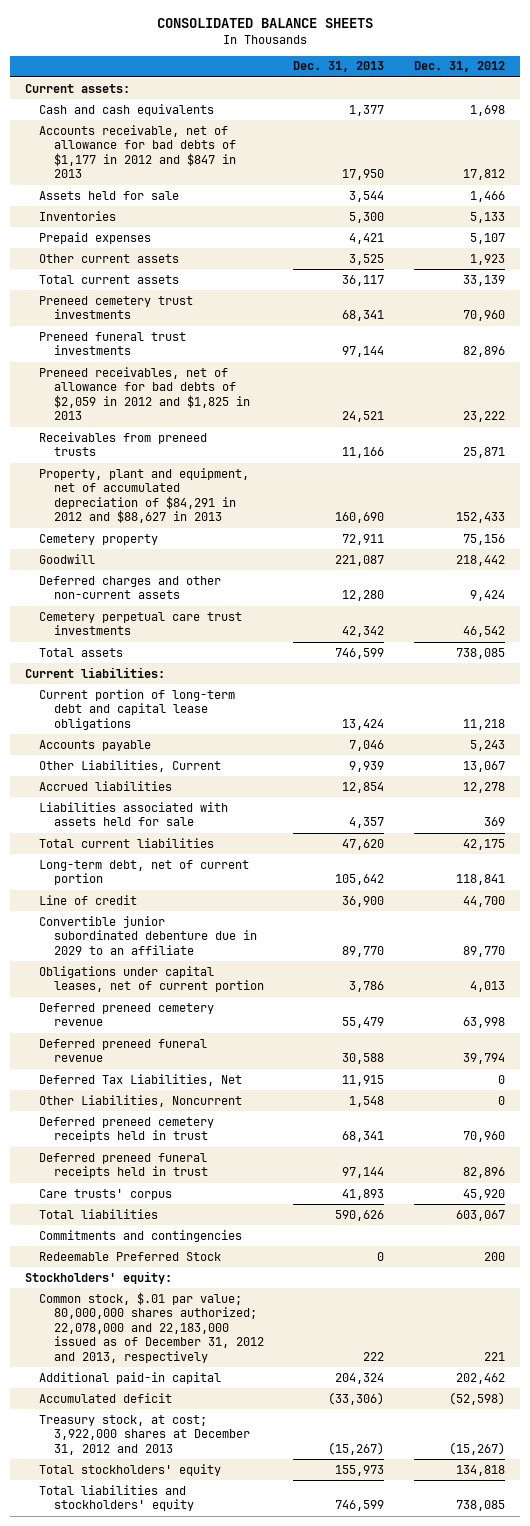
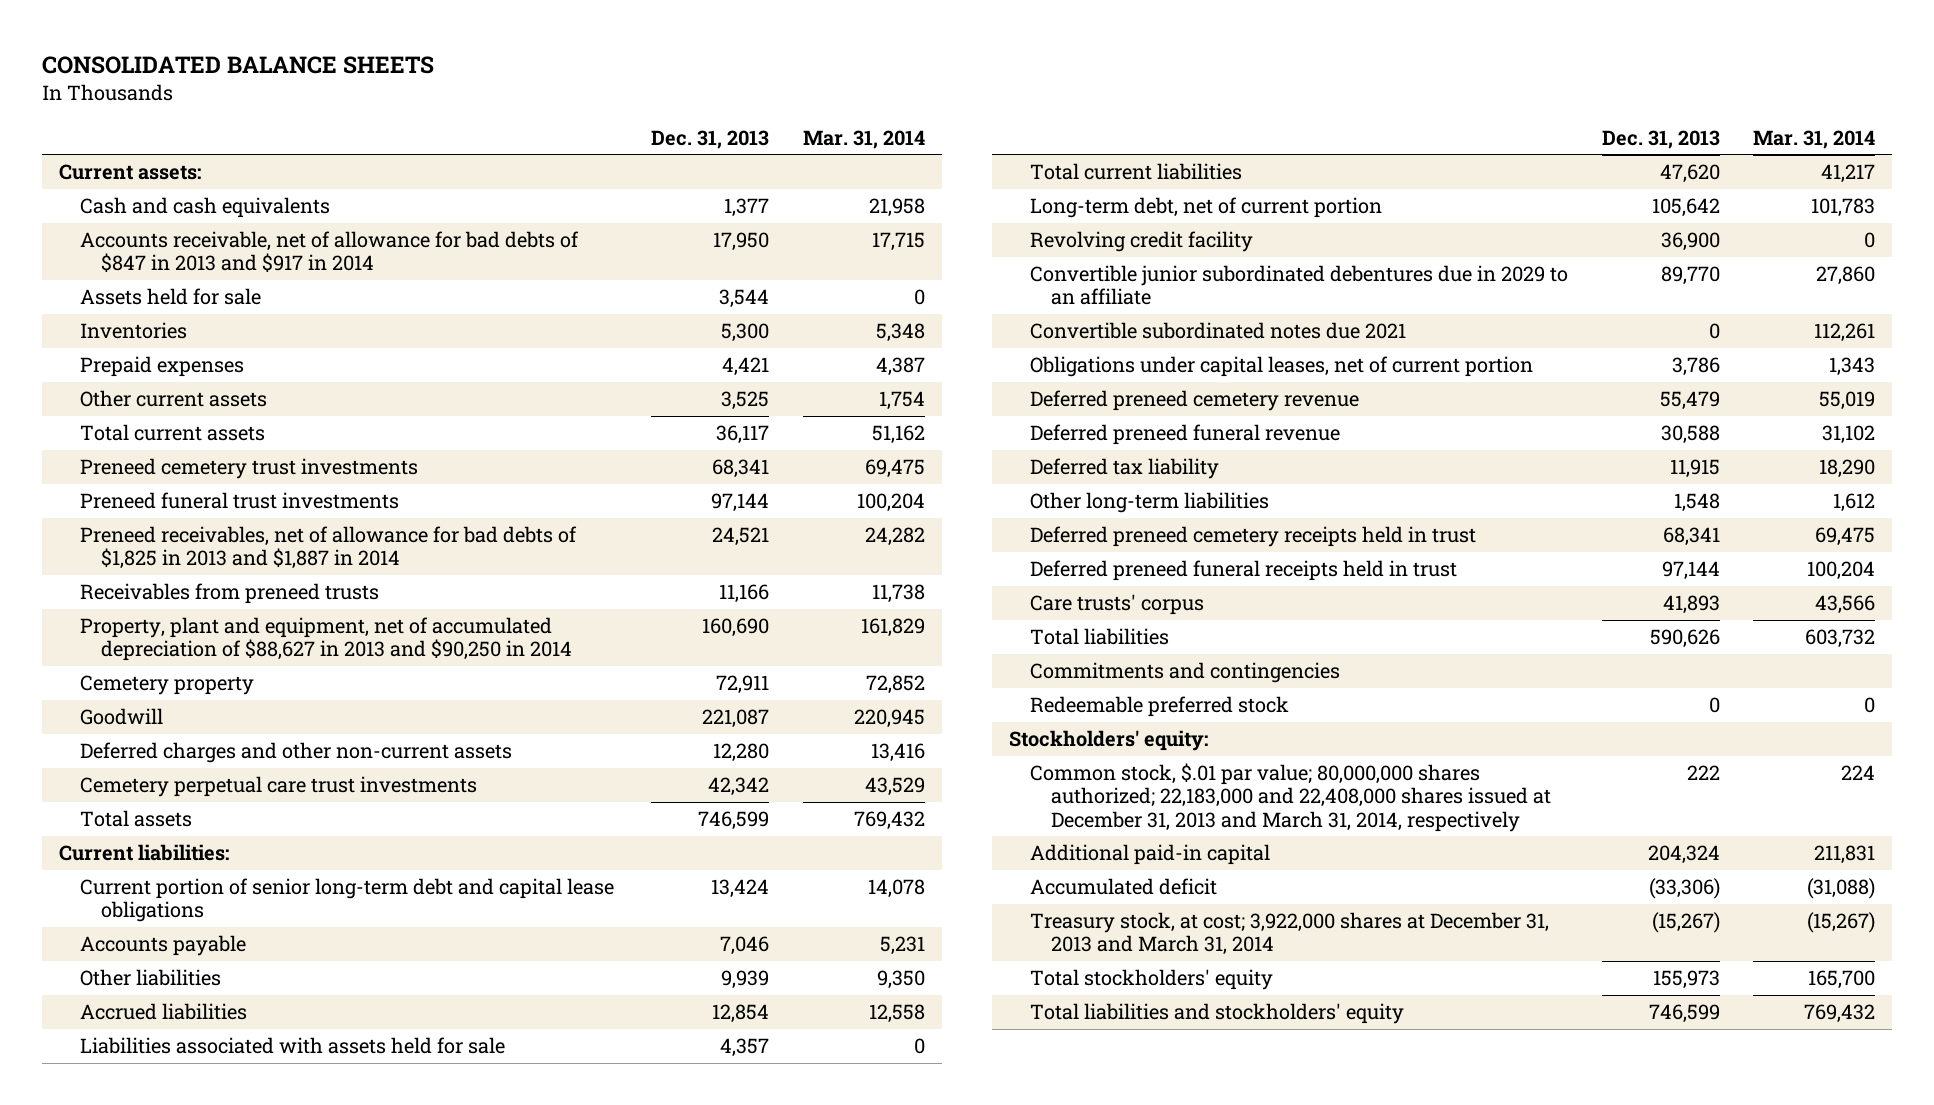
[413,61,505,73] Dec. 31, 2012 -> none
none -> [803,129,926,149] Mar. 31, 2014
[39,124,236,179] Accounts receivable, net of allowance for bad debts of $1,177 in 2012 and $847 in 2013 -> [79,231,579,274] Accounts receivable, net of allowance for bad debts of $847 in 2013 and $917 in 2014
[39,366,250,421] Preneed receivables, net of allowance for bad debts of $2,059 in 2012 and $1,825 in 2013 -> [79,526,577,570] Preneed receivables, net of allowance for bad debts of $1,825 in 2013 and $1,887 in 2014
[39,467,250,524] Property, plant and equipment, net of accumulated depreciation of $84,291 in 2012 and $88,627 in 2013 -> [79,617,572,662] Property, plant and equipment, net of accumulated depreciation of $88,627 in 2013 and $90,250 in 2014
[39,688,236,730] Current portion of long-term debt and capital lease obligations -> [79,878,614,923] Current portion of senior long-term debt and capital lease obligations
[39,759,222,772] Other Liabilities, Current -> [79,969,221,987] Other liabilities
[39,894,138,905] Line of credit -> [1030,231,1254,253] Revolving credit facility
[39,915,257,955] Convertible junior subordinated debenture due in 2029 to an affiliate -> [1030,265,1569,306] Convertible junior subordinated debentures due in 2029 to an affiliate
none -> [1030,322,1407,340] Convertible subordinated notes due 2021
[39,1073,243,1086] Deferred Tax Liabilities, Net -> [1030,458,1220,480] Deferred tax liability
[39,1094,243,1107] Other Liabilities, Noncurrent -> [1030,492,1270,514] Other long-term liabilities
[39,1251,222,1261] Redeemable Preferred Stock -> [1030,696,1290,718] Redeemable preferred stock
[39,1291,264,1363] Common stock, $.01 par value; 80,000,000 shares authorized; 22,078,000 and 22,183,000 issued as of December 31, 2012 and 2013, respectively -> [1030,763,1551,832] Common stock, $.01 par value; 80,000,000 shares authorized; 22,183,000 and 22,408,000 shares issued at December 31, 2013 and March 31, 2014, respectively
[39,1414,250,1455] Treasury stock, at cost; 3,922,000 shares at December 31, 2012 and 2013 -> [1030,912,1550,956] Treasury stock, at cost; 3,922,000 shares at December 31, 2013 and March 31, 2014

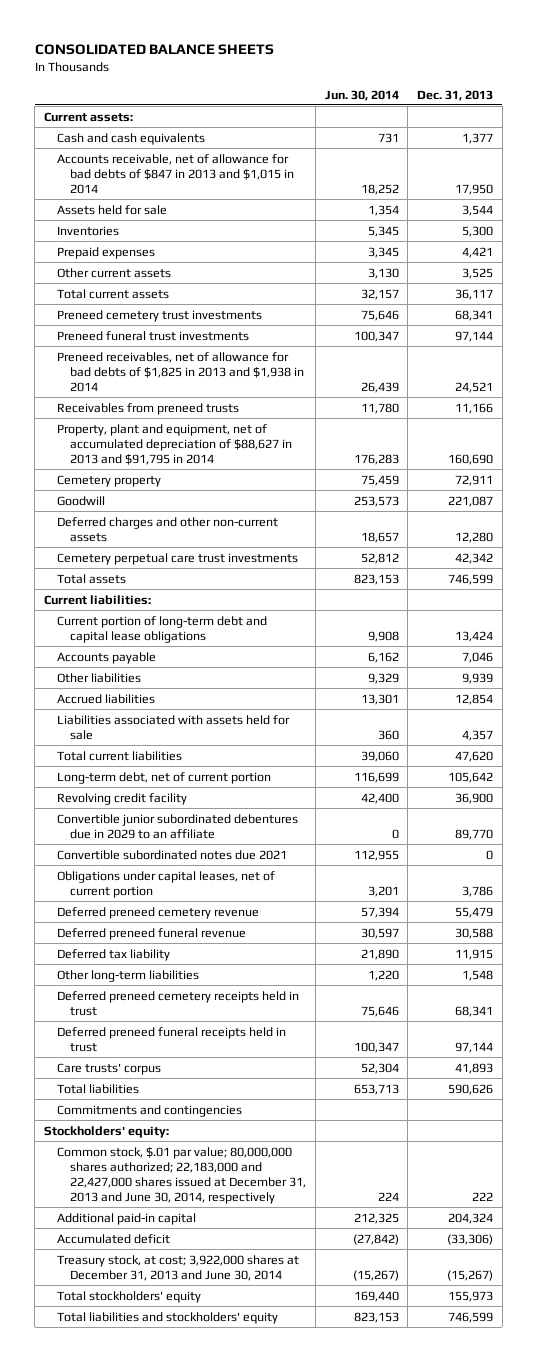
[803,129,926,149] Mar. 31, 2014 -> none
none -> [324,89,399,101] Jun. 30, 2014
[79,231,579,274] Accounts receivable, net of allowance for bad debts of $847 in 2013 and $917 in 2014 -> [57,153,295,194] Accounts receivable, net of allowance for bad debts of $847 in 2013 and $1,015 in 2014
[79,526,577,570] Preneed receivables, net of allowance for bad debts of $1,825 in 2013 and $1,887 in 2014 -> [57,351,305,392] Preneed receivables, net of allowance for bad debts of $1,825 in 2013 and $1,938 in 2014
[79,617,572,662] Property, plant and equipment, net of accumulated depreciation of $88,627 in 2013 and $90,250 in 2014 -> [57,423,293,465] Property, plant and equipment, net of accumulated depreciation of $88,627 in 2013 and $91,795 in 2014
[79,878,614,923] Current portion of senior long-term debt and capital lease obligations -> [57,615,268,643] Current portion of long-term debt and capital lease obligations
[1030,696,1290,718] Redeemable preferred stock -> none
[1030,763,1551,832] Common stock, $.01 par value; 80,000,000 shares authorized; 22,183,000 and 22,408,000 shares issued at December 31, 2013 and March 31, 2014, respectively -> [57,1146,307,1204] Common stock, $.01 par value; 80,000,000 shares authorized; 22,183,000 and 22,427,000 shares issued at December 31, 2013 and June 30, 2014, respectively
[1030,912,1550,956] Treasury stock, at cost; 3,922,000 shares at December 31, 2013 and March 31, 2014 -> [57,1254,300,1281] Treasury stock, at cost; 3,922,000 shares at December 31, 2013 and June 30, 2014

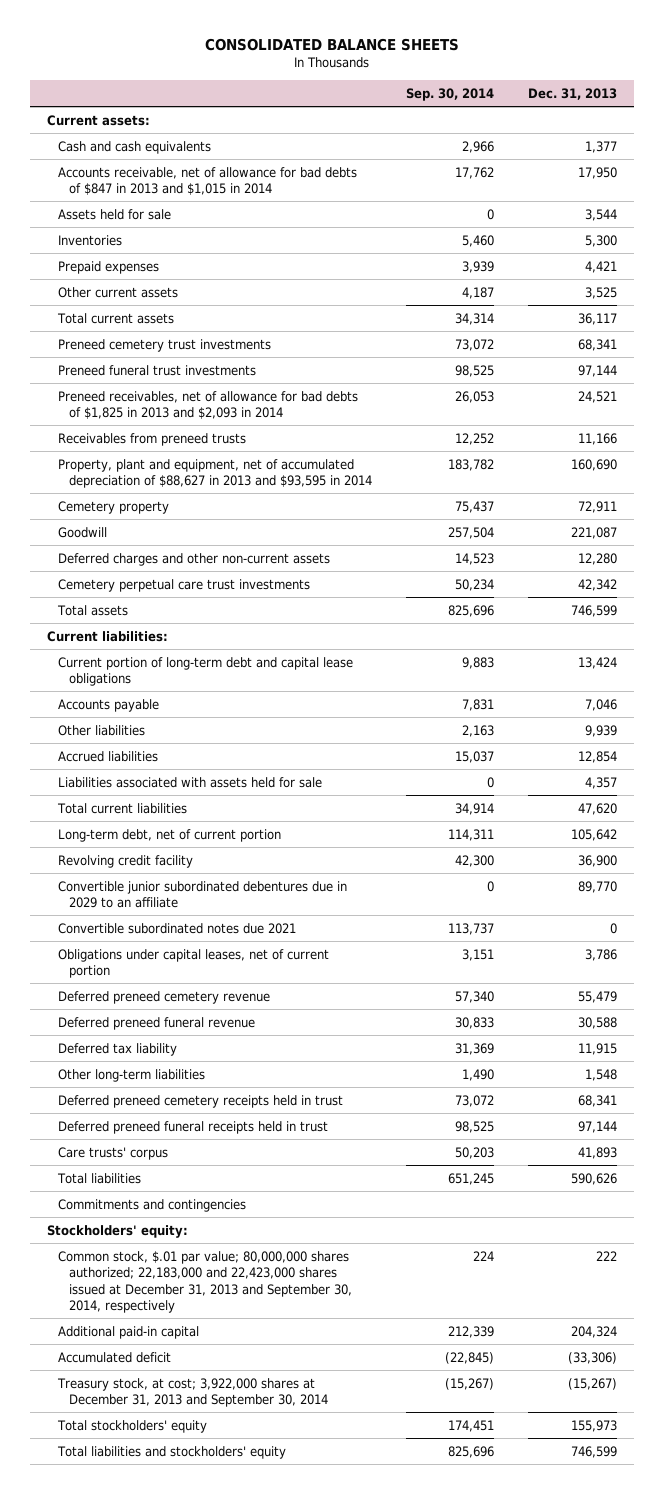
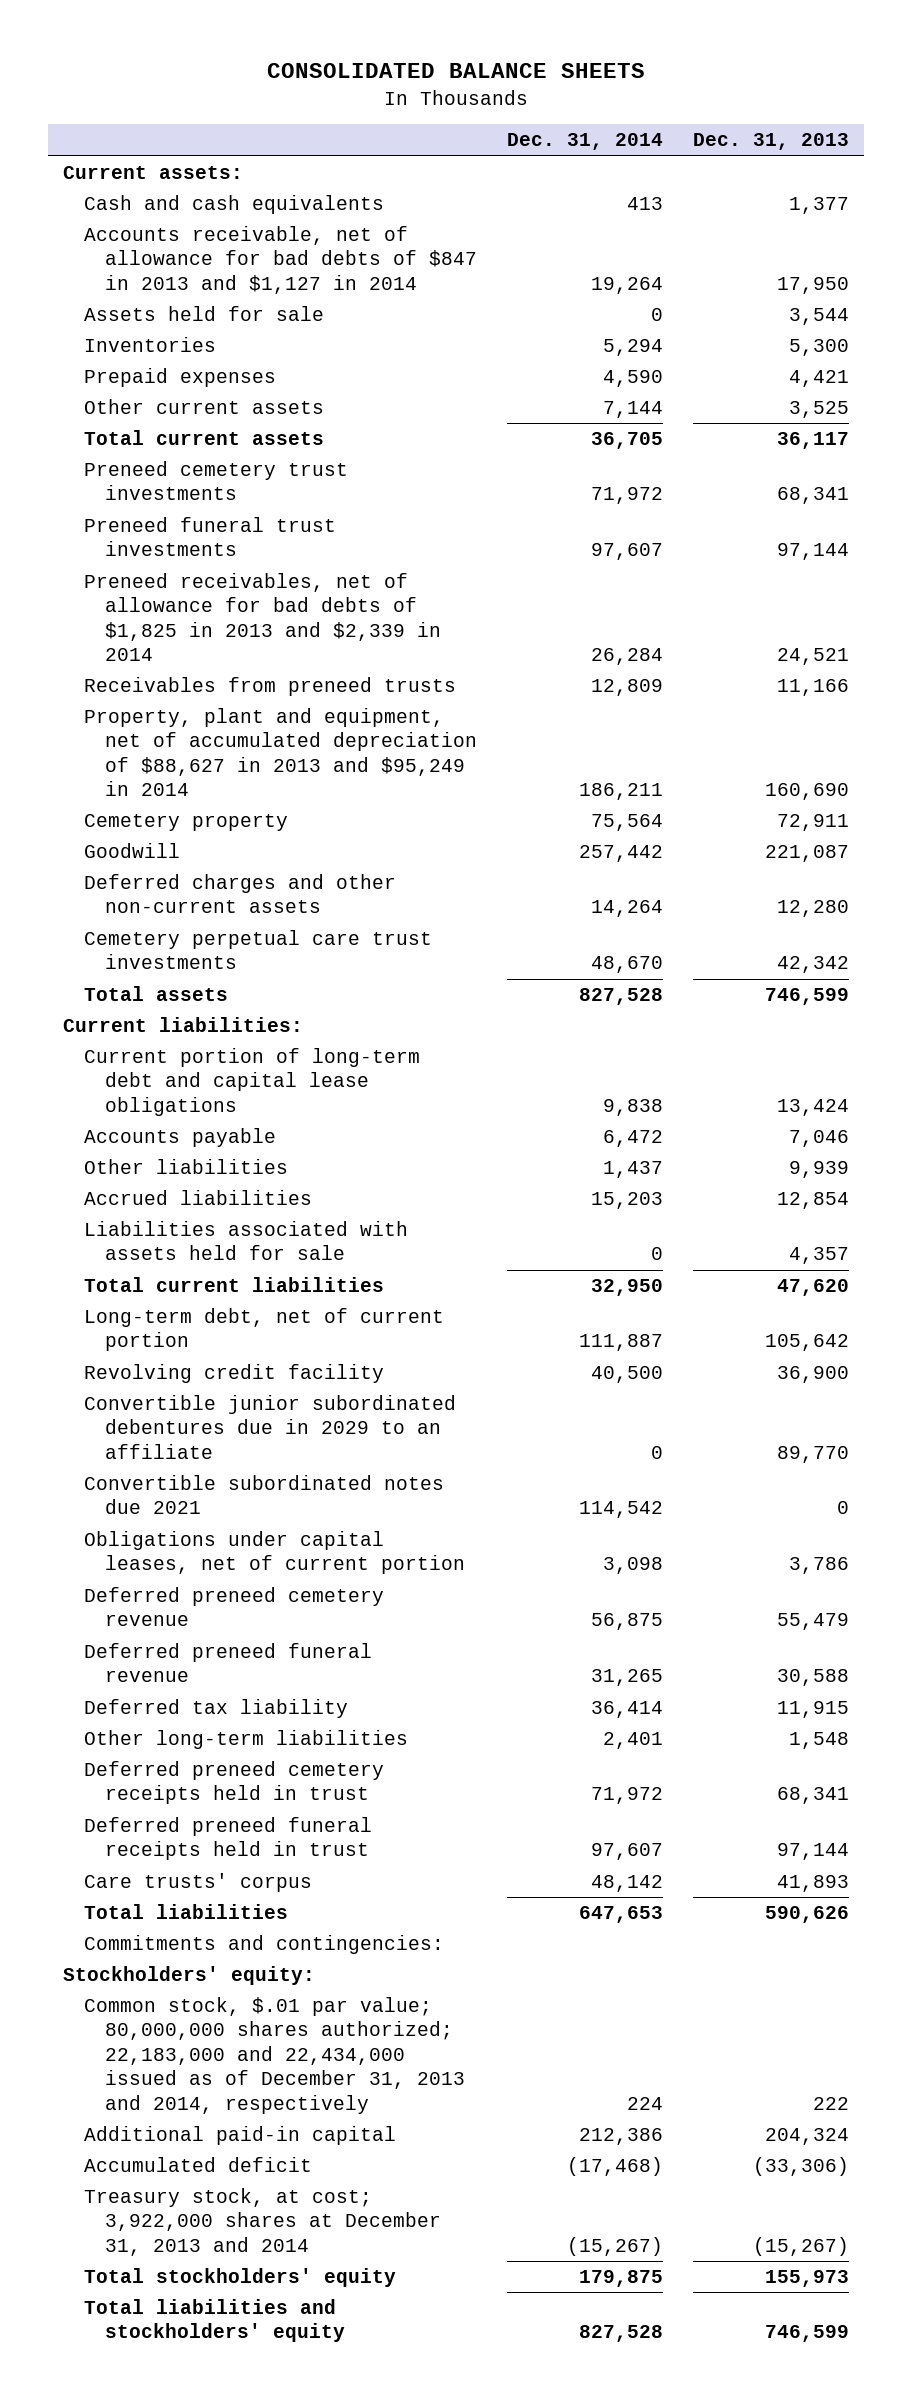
[405,87,494,101] Sep. 30, 2014 -> none
none -> [506,133,663,151] Dec. 31, 2014
[57,166,357,196] Accounts receivable, net of allowance for bad debts of $847 in 2013 and $1,015 in 2014 -> [84,226,477,294] Accounts receivable, net of allowance for bad debts of $847 in 2013 and $1,127 in 2014
[57,390,358,420] Preneed receivables, net of allowance for bad debts of $1,825 in 2013 and $2,093 in 2014 -> [84,573,441,662] Preneed receivables, net of allowance for bad debts of $1,825 in 2013 and $2,339 in 2014
[57,458,372,489] Property, plant and equipment, net of accumulated depreciation of $88,627 in 2013 and $93,595 in 2014 -> [84,708,477,797] Property, plant and equipment, net of accumulated depreciation of $88,627 in 2013 and $95,249 in 2014
[57,1198,246,1212] Commitments and contingencies -> [84,1935,445,1955] Commitments and contingencies:
[57,1250,352,1313] Common stock, $.01 par value; 80,000,000 shares authorized; 22,183,000 and 22,423,000 shares issued at December 31, 2013 and September 30, 2014, respectively -> [84,1997,465,2114] Common stock, $.01 par value; 80,000,000 shares authorized; 22,183,000 and 22,434,000 issued as of December 31, 2013 and 2014, respectively
[56,1377,328,1408] Treasury stock, at cost; 3,922,000 shares at December 31, 2013 and September 30, 2014 -> [84,2188,441,2256] Treasury stock, at cost; 3,922,000 shares at December 31, 2013 and 2014

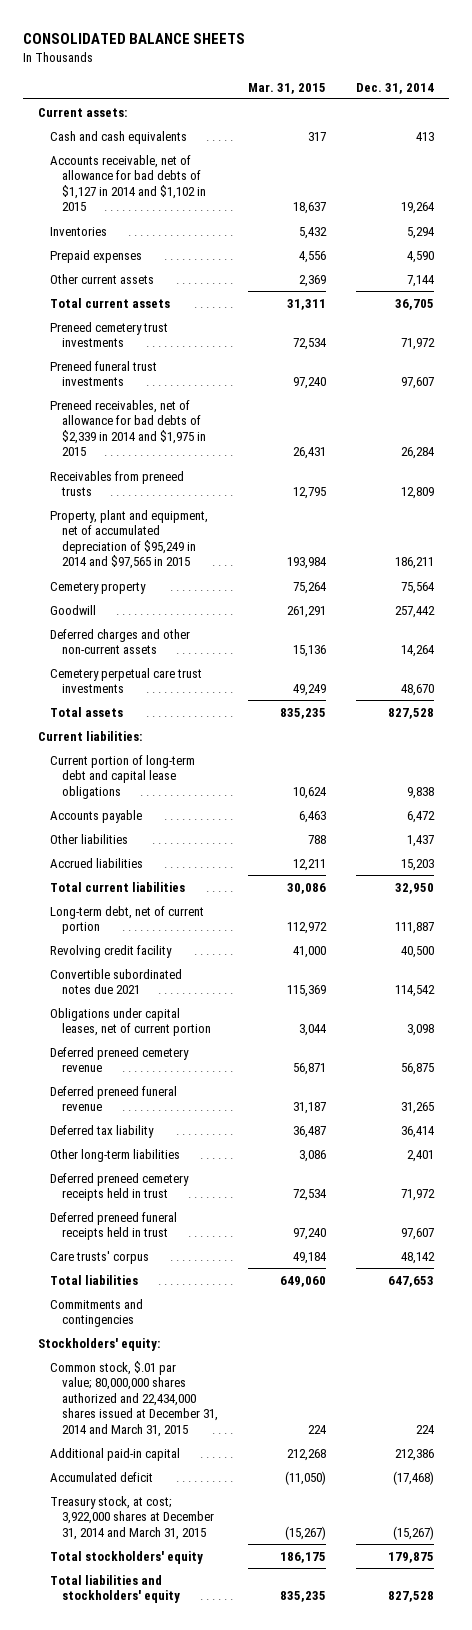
[692,133,849,151] Dec. 31, 2013 -> none
none -> [247,82,326,94] Mar. 31, 2015
[84,306,325,322] Assets held for sale -> none
[84,226,477,294] Accounts receivable, net of allowance for bad debts of $847 in 2013 and $1,127 in 2014 -> [50,154,206,212] Accounts receivable, net of allowance for bad debts of $1,127 in 2014 and $1,102 in 2015
[84,573,441,662] Preneed receivables, net of allowance for bad debts of $1,825 in 2013 and $2,339 in 2014 -> [50,399,206,457] Preneed receivables, net of allowance for bad debts of $2,339 in 2014 and $1,975 in 2015
[84,708,477,797] Property, plant and equipment, net of accumulated depreciation of $88,627 in 2013 and $95,249 in 2014 -> [50,509,209,570] Property, plant and equipment, net of accumulated depreciation of $95,249 in 2014 and $97,565 in 2015
[84,1221,409,1261] Liabilities associated with assets held for sale -> none
[84,1395,457,1459] Convertible junior subordinated debentures due in 2029 to an affiliate -> none
[84,1935,445,1955] Commitments and contingencies: -> [50,1298,144,1328] Commitments and contingencies
[84,1997,465,2114] Common stock, $.01 par value; 80,000,000 shares authorized; 22,183,000 and 22,434,000 issued as of December 31, 2013 and 2014, respectively -> [50,1360,218,1437] Common stock, $.01 par value; 80,000,000 shares authorized and 22,434,000 shares issued at December 31, 2014 and March 31, 2015
[84,2188,441,2256] Treasury stock, at cost; 3,922,000 shares at December 31, 2013 and 2014 -> [50,1495,214,1540] Treasury stock, at cost; 3,922,000 shares at December 31, 2014 and March 31, 2015

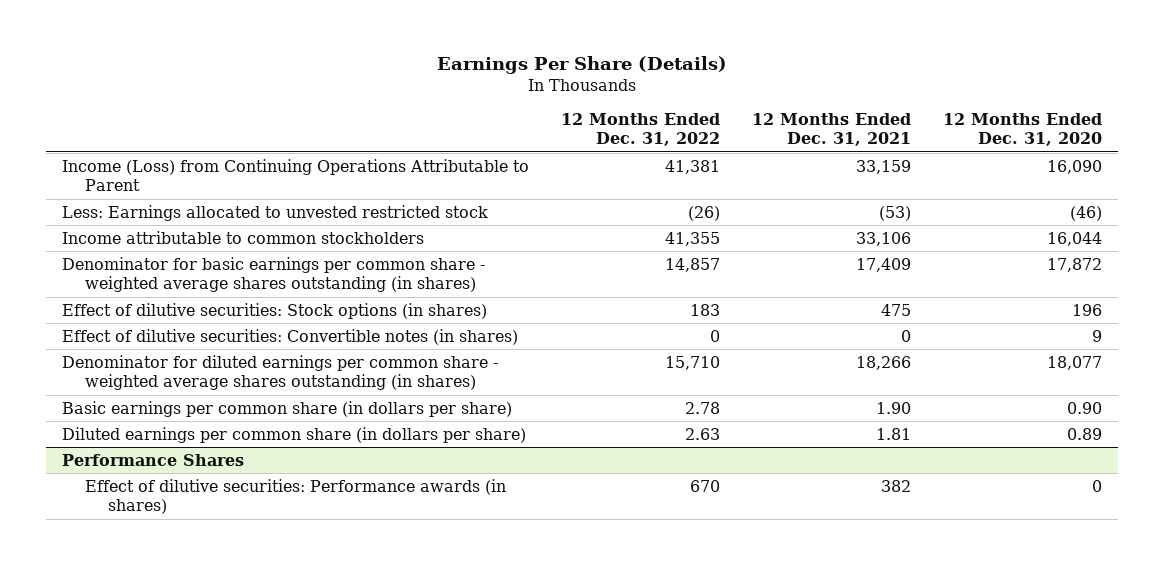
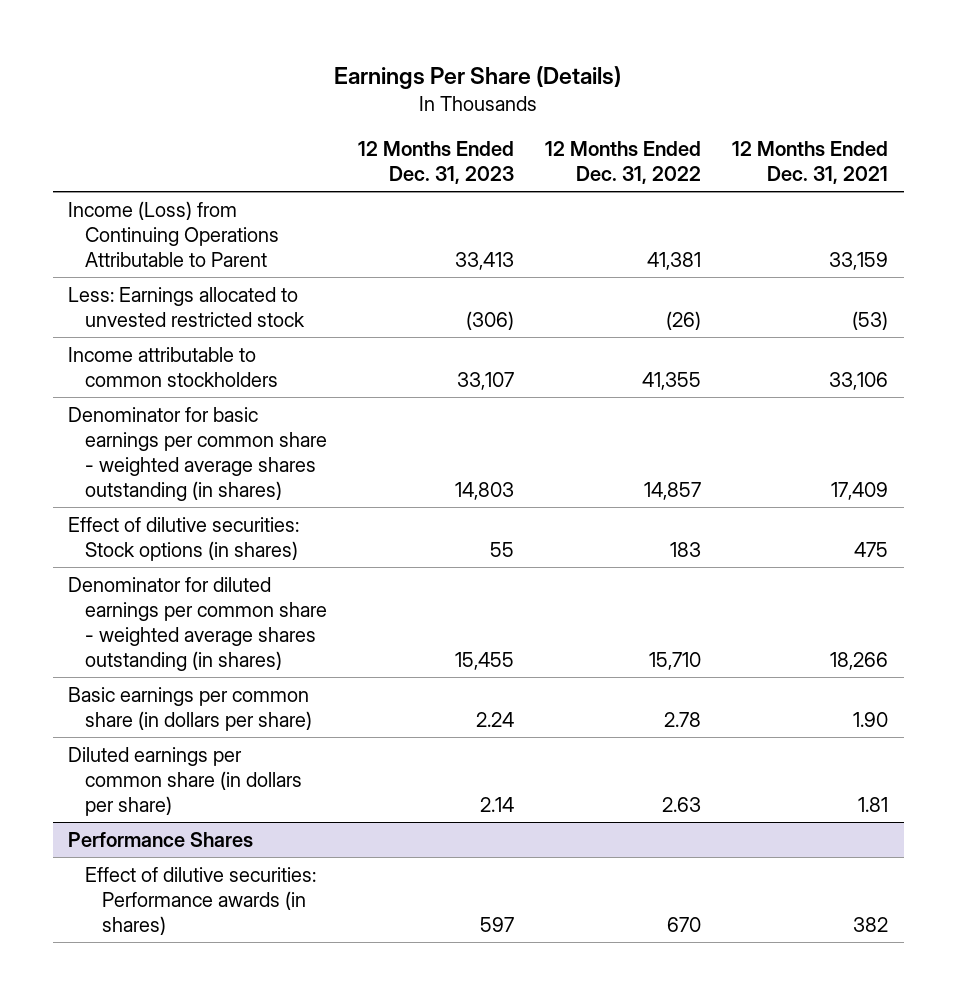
[942,112,1102,147] 12 Months Ended Dec. 31, 2020 -> none
none -> [358,141,515,185] 12 Months Ended Dec. 31, 2023
[62,328,519,345] Effect of dilutive securities: Convertible notes (in shares) -> none

